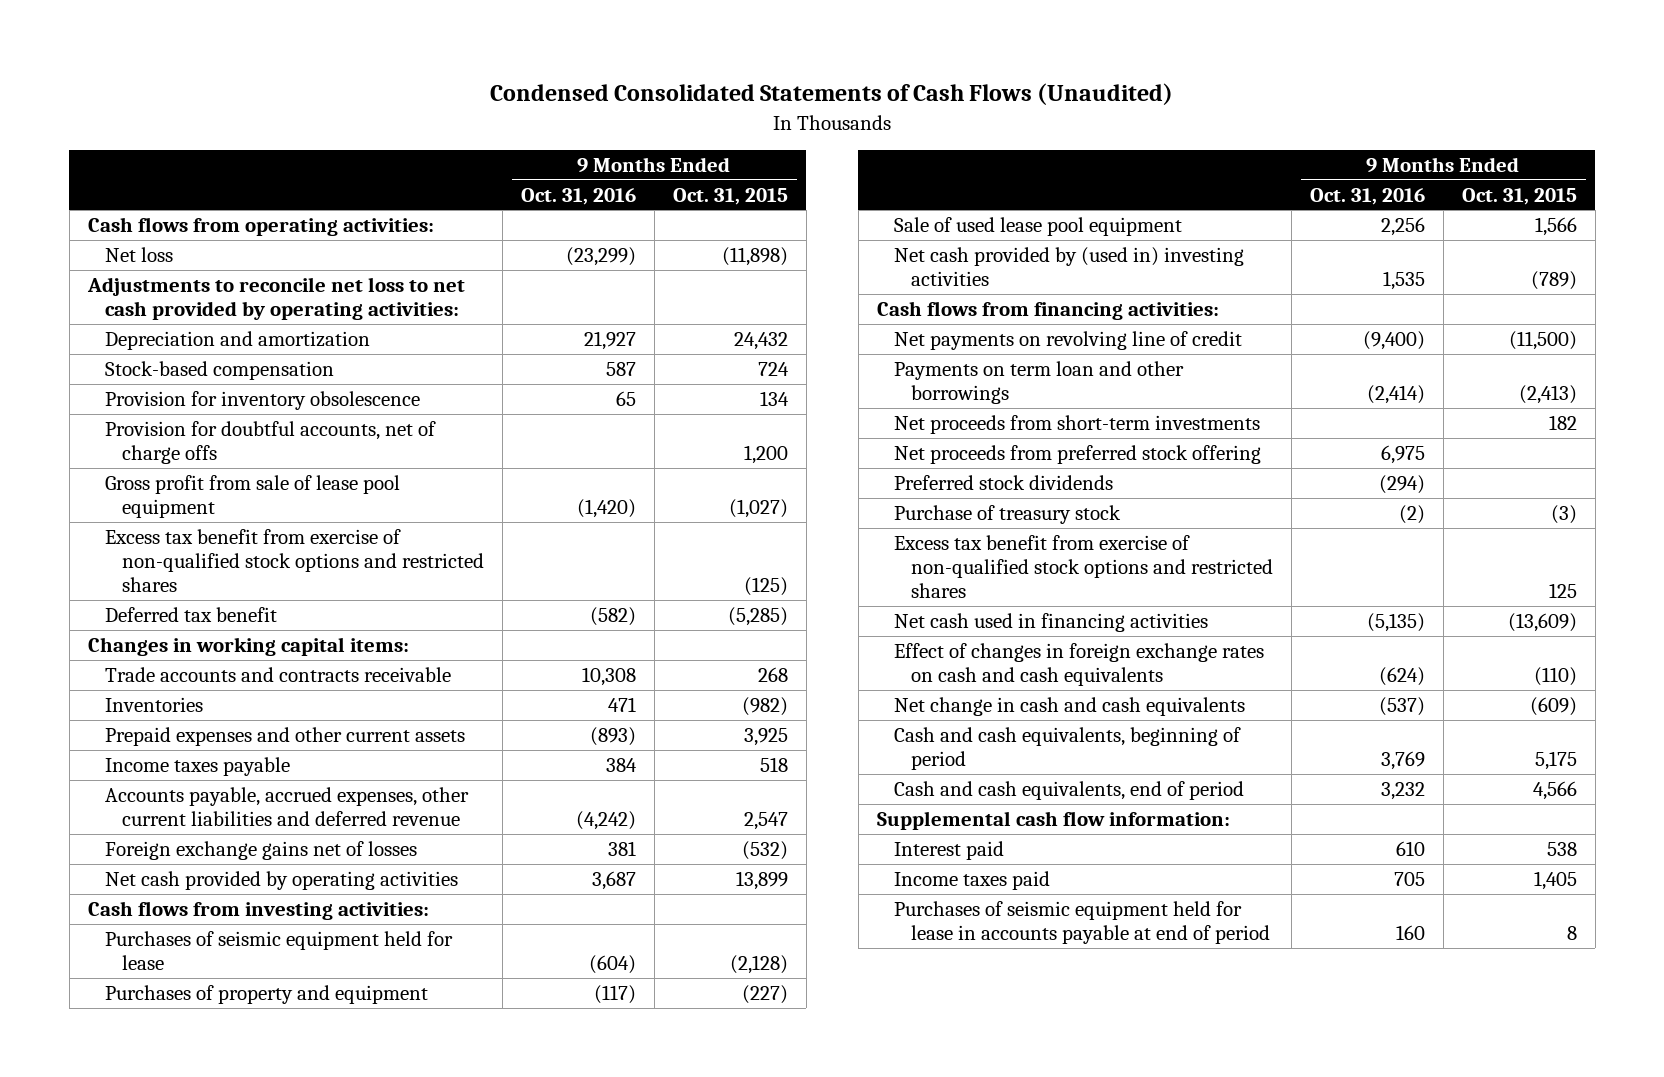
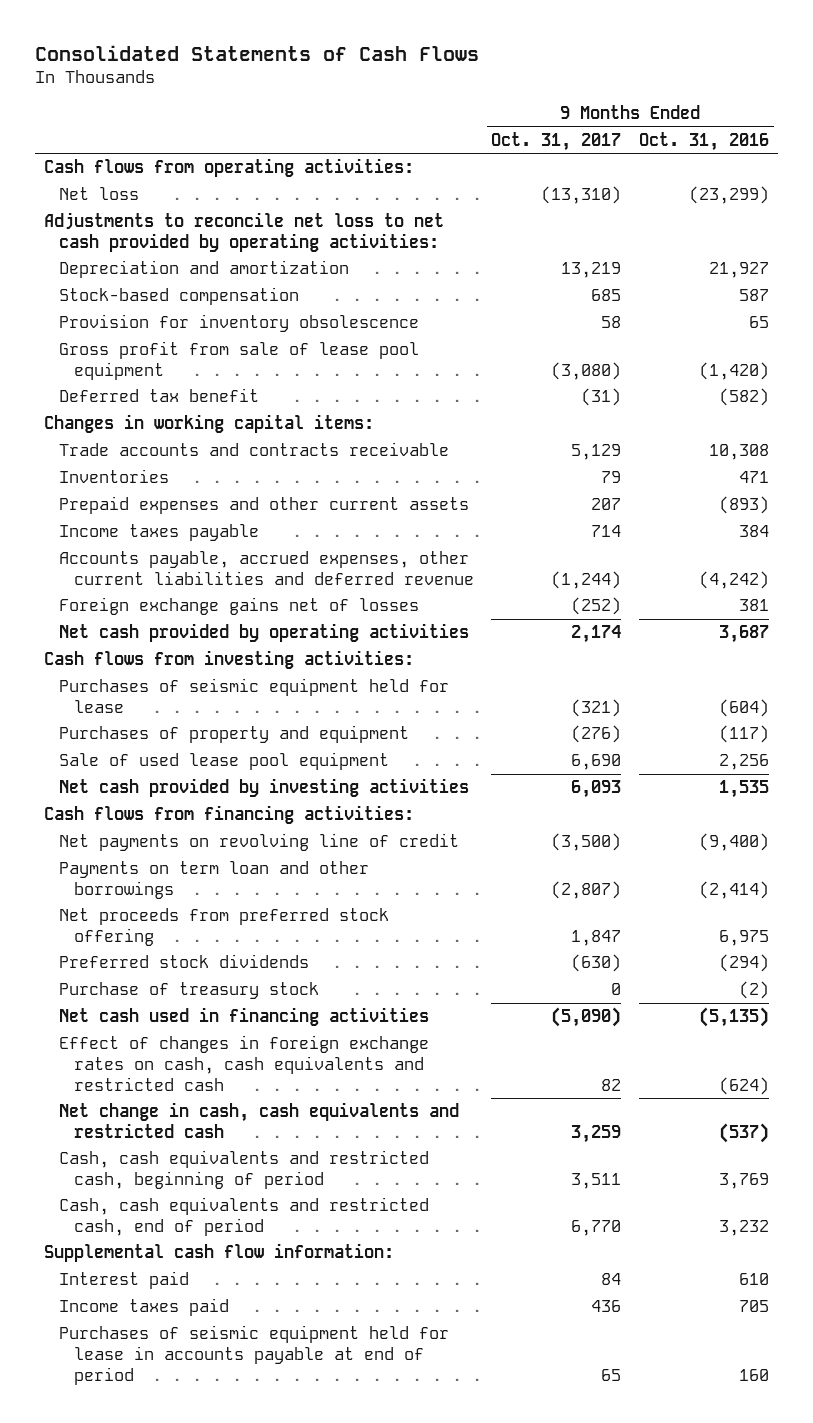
[490,83,1174,106] Condensed Consolidated Statements of Cash Flows (Unaudited) -> [34,44,479,61] Consolidated Statements of Cash Flows
[672,187,788,205] Oct. 31, 2015 -> none
none -> [491,131,622,151] Oct. 31, 2017
[104,420,436,465] Provision for doubtful accounts, net of charge offs -> none
[104,528,485,593] Excess tax benefit from exercise of non-qualified stock options and restricted shares -> none
[893,246,1244,287] Net cash provided by (used in) investing activities -> [58,778,469,798] Net cash provided by investing activities
[893,414,1260,434] Net proceeds from short-term investments -> none
[893,534,1273,599] Excess tax benefit from exercise of non-qualified stock options and restricted shares -> none
[893,642,1264,687] Effect of changes in foreign exchange rates on cash and cash equivalents -> [58,1035,429,1091] Effect of changes in foreign exchange rates on cash, cash equivalents and restricted cash
[893,696,1245,716] Net change in cash and cash equivalents -> [58,1102,459,1139] Net change in cash, cash equivalents and restricted cash
[893,726,1241,771] Cash and cash equivalents, beginning of period -> [58,1150,429,1190] Cash, cash equivalents and restricted cash, beginning of period
[893,780,1244,800] Cash and cash equivalents, end of period -> [58,1197,429,1237] Cash, cash equivalents and restricted cash, end of period

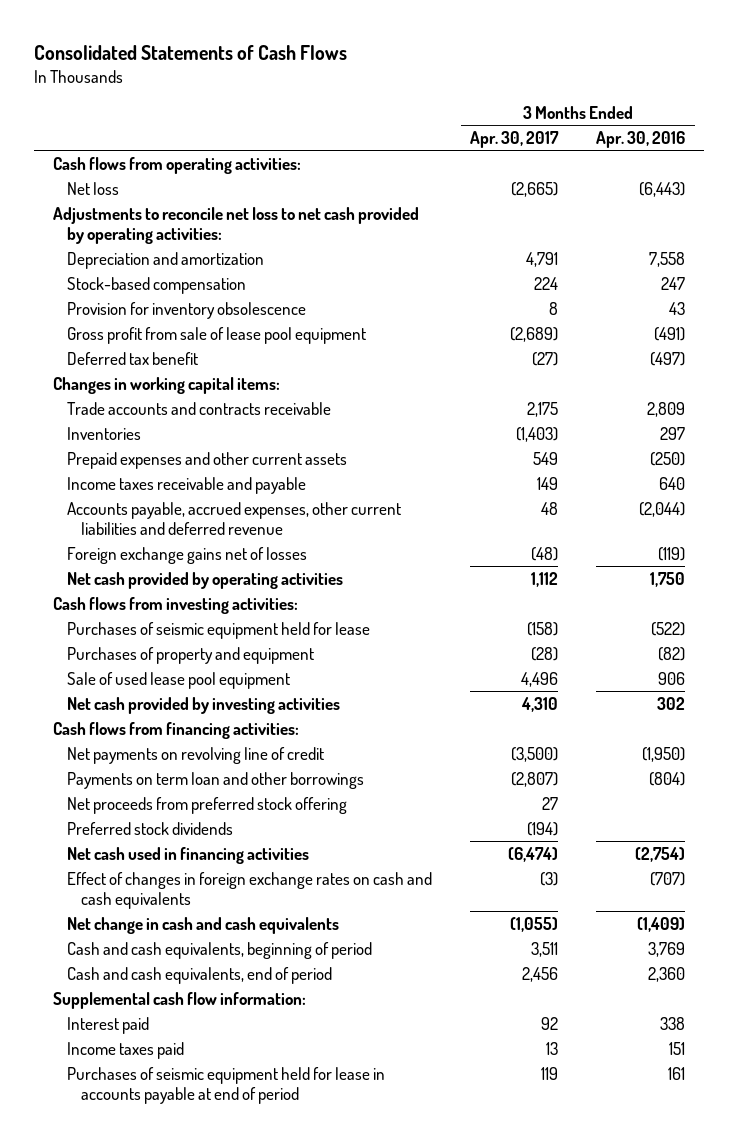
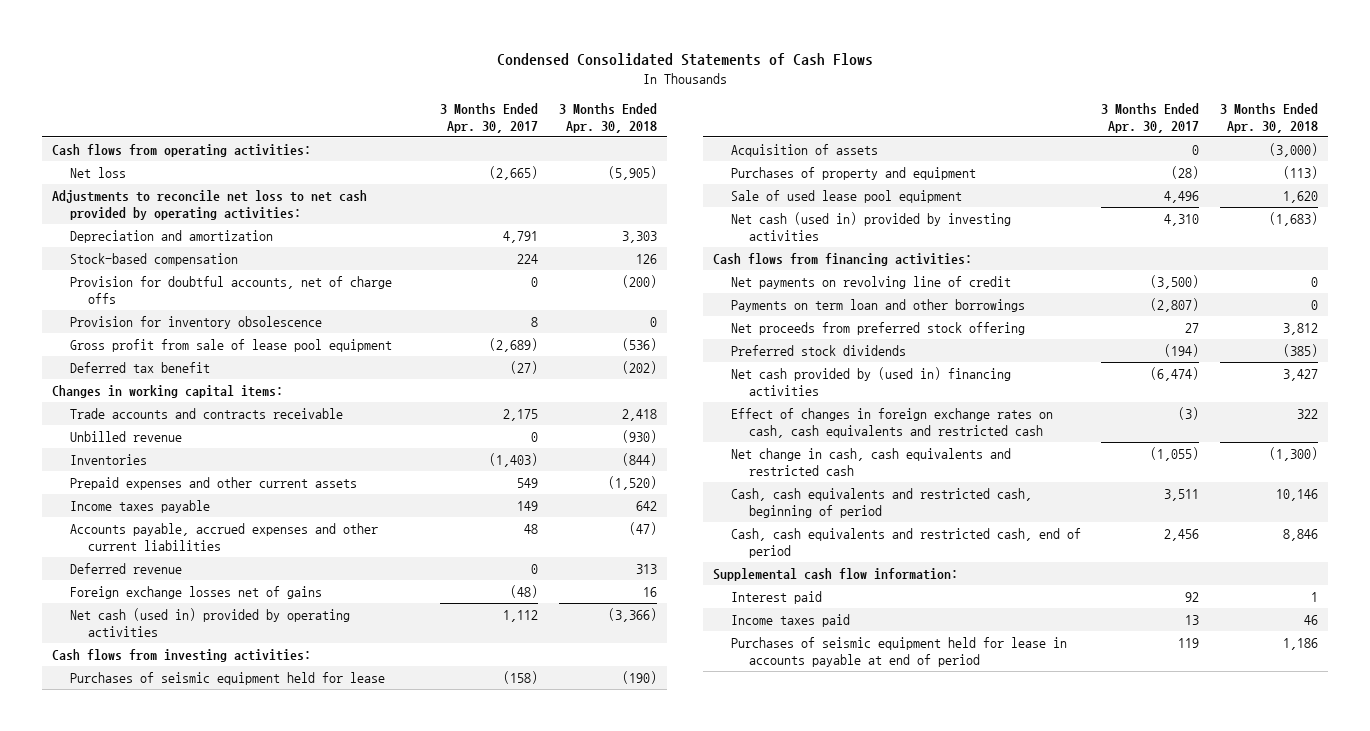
[34,45,348,61] Consolidated Statements of Cash Flows -> [496,52,873,66] Condensed Consolidated Statements of Cash Flows
[596,131,686,149] Apr. 30, 2016 -> none
none -> [559,102,658,133] 3 Months Ended Apr. 30, 2018
none -> [69,276,392,305] Provision for doubtful accounts, net of charge offs
none -> [69,431,182,443] Unbilled revenue
[67,476,307,494] Income taxes receivable and payable -> [69,500,210,514] Income taxes payable
[67,501,402,535] Accounts payable, accrued expenses, other current liabilities and deferred revenue -> [69,523,378,552] Accounts payable, accrued expenses and other current liabilities
none -> [69,563,182,575] Deferred revenue
[67,546,308,564] Foreign exchange gains net of losses -> [69,586,322,600] Foreign exchange losses net of gains
[67,571,344,589] Net cash provided by operating activities -> [69,608,350,638] Net cash (used in) provided by operating activities
none -> [730,144,878,158] Acquisition of assets
[67,696,341,714] Net cash provided by investing activities -> [730,212,1011,242] Net cash (used in) provided by investing activities
[67,846,310,864] Net cash used in financing activities -> [730,367,1011,397] Net cash provided by (used in) financing activities
[67,871,433,909] Effect of changes in foreign exchange rates on cash and cash equivalents -> [730,408,1053,439] Effect of changes in foreign exchange rates on cash, cash equivalents and restricted cash
[67,916,340,934] Net change in cash and cash equivalents -> [730,448,1011,477] Net change in cash, cash equivalents and restricted cash
[67,941,373,959] Cash and cash equivalents, beginning of period -> [730,488,1032,519] Cash, cash equivalents and restricted cash, beginning of period
[67,966,333,984] Cash and cash equivalents, end of period -> [730,528,1081,559] Cash, cash equivalents and restricted cash, end of period

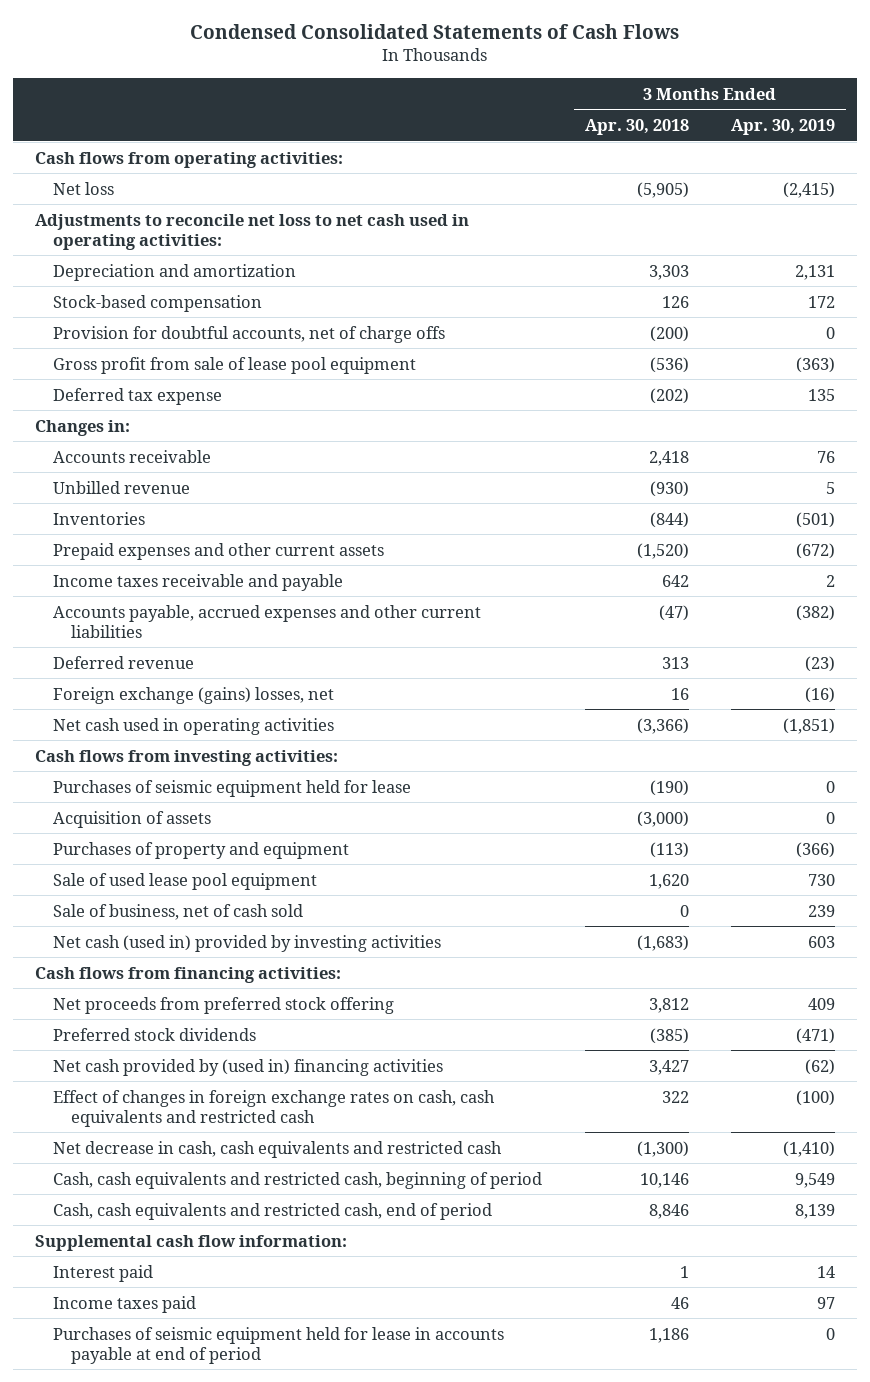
[440,102,539,133] 3 Months Ended Apr. 30, 2017 -> none
none -> [731,118,836,135] Apr. 30, 2019
[51,190,367,221] Adjustments to reconcile net loss to net cash provided by operating activities: -> [34,213,469,250] Adjustments to reconcile net loss to net cash used in operating activities:
[69,316,322,330] Provision for inventory obsolescence -> none
[69,362,210,374] Deferred tax benefit -> [53,387,223,405] Deferred tax expense
[51,385,283,399] Changes in working capital items: -> [34,419,130,436] Changes in:
[69,408,343,420] Trade accounts and contracts receivable -> [53,449,212,463] Accounts receivable
[69,500,210,514] Income taxes payable -> [53,573,344,591] Income taxes receivable and payable
[69,586,322,600] Foreign exchange losses net of gains -> [53,686,335,704] Foreign exchange (gains) losses, net
[69,608,350,638] Net cash (used in) provided by operating activities -> [53,717,335,735] Net cash used in operating activities
none -> [53,903,304,920] Sale of business, net of cash sold
[730,276,1011,290] Net payments on revolving line of credit -> none
[730,299,1025,313] Payments on term loan and other borrowings -> none
[730,448,1011,477] Net change in cash, cash equivalents and restricted cash -> [53,1140,503,1158] Net decrease in cash, cash equivalents and restricted cash

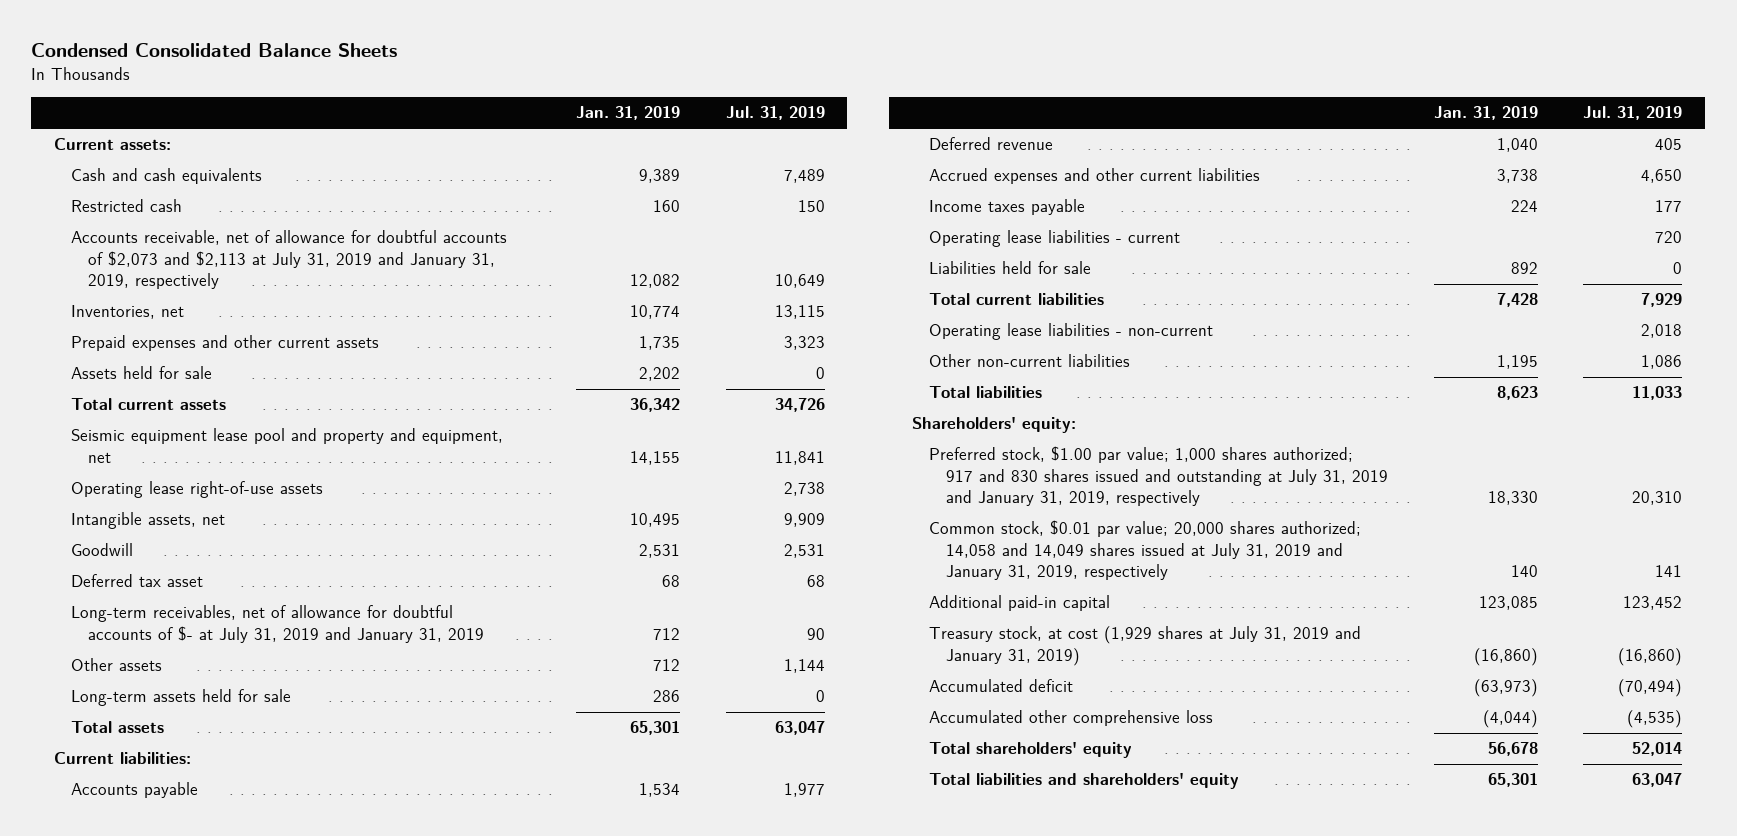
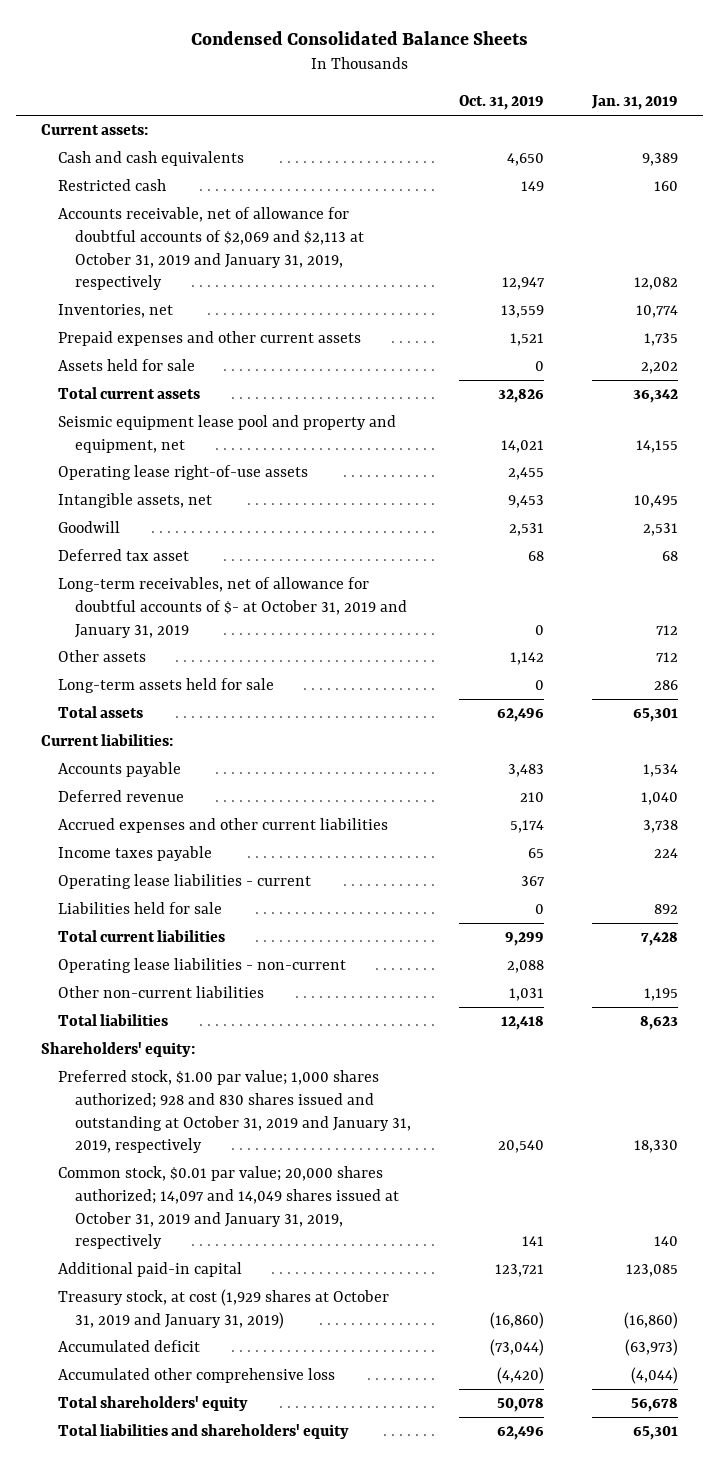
[725,106,825,121] Jul. 31, 2019 -> none
none -> [459,95,545,111] Oct. 31, 2019
[71,230,508,290] Accounts receivable, net of allowance for doubtful accounts of $2,073 and $2,113 at July 31, 2019 and January 31, 2019, respectively -> [57,207,364,291] Accounts receivable, net of allowance for doubtful accounts of $2,069 and $2,113 at October 31, 2019 and January 31, 2019, respectively
[71,605,485,643] Long-term receivables, net of allowance for doubtful accounts of $- at July 31, 2019 and January 31, 2019 -> [57,577,407,638] Long-term receivables, net of allowance for doubtful accounts of $- at October 31, 2019 and January 31, 2019
[929,446,1389,507] Preferred stock, $1.00 par value; 1,000 shares authorized; 917 and 830 shares issued and outstanding at July 31, 2019 and January 31, 2019, respectively -> [57,1070,411,1154] Preferred stock, $1.00 par value; 1,000 shares authorized; 928 and 830 shares issued and outstanding at October 31, 2019 and January 31, 2019, respectively
[929,520,1362,581] Common stock, $0.01 par value; 20,000 shares authorized; 14,058 and 14,049 shares issued at July 31, 2019 and January 31, 2019, respectively -> [57,1166,399,1250] Common stock, $0.01 par value; 20,000 shares authorized; 14,097 and 14,049 shares issued at October 31, 2019 and January 31, 2019, respectively
[929,626,1362,666] Treasury stock, at cost (1,929 shares at July 31, 2019 and January 31, 2019) -> [57,1289,389,1329] Treasury stock, at cost (1,929 shares at October 31, 2019 and January 31, 2019)

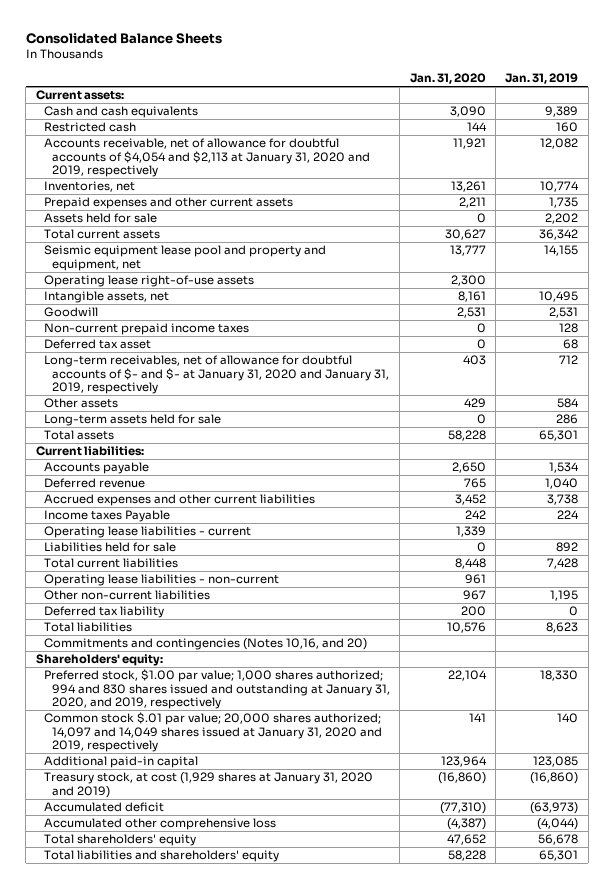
[190,30,528,45] Condensed Consolidated Balance Sheets -> [25,33,222,45] Consolidated Balance Sheets
[459,95,545,111] Oct. 31, 2019 -> none
none -> [409,73,486,85] Jan. 31, 2020
[57,207,364,291] Accounts receivable, net of allowance for doubtful accounts of $2,069 and $2,113 at October 31, 2019 and January 31, 2019, respectively -> [43,138,370,177] Accounts receivable, net of allowance for doubtful accounts of $4,054 and $2,113 at January 31, 2020 and 2019, respectively
none -> [43,323,249,336] Non-current prepaid income taxes
[57,577,407,638] Long-term receivables, net of allowance for doubtful accounts of $- at October 31, 2019 and January 31, 2019 -> [43,355,389,394] Long-term receivables, net of allowance for doubtful accounts of $- and $- at January 31, 2020 and January 31, 2019, respectively
[656,652,679,663] 712 -> [557,398,580,409] 584
[57,846,212,862] Income taxes payable -> [43,510,170,523] Income taxes Payable
none -> [43,606,164,619] Deferred tax liability
none -> [43,638,367,651] Commitments and contingencies (Notes 10,16, and 20)
[57,1070,411,1154] Preferred stock, $1.00 par value; 1,000 shares authorized; 928 and 830 shares issued and outstanding at October 31, 2019 and January 31, 2019, respectively -> [43,669,390,709] Preferred stock, $1.00 par value; 1,000 shares authorized; 994 and 830 shares issued and outstanding at January 31, 2020, and 2019, respectively
[57,1166,399,1250] Common stock, $0.01 par value; 20,000 shares authorized; 14,097 and 14,049 shares issued at October 31, 2019 and January 31, 2019, respectively -> [43,712,382,752] Common stock $.01 par value; 20,000 shares authorized; 14,097 and 14,049 shares issued at January 31, 2020 and 2019, respectively
[57,1289,389,1329] Treasury stock, at cost (1,929 shares at October 31, 2019 and January 31, 2019) -> [43,772,373,798] Treasury stock, at cost (1,929 shares at January 31, 2020 and 2019)

